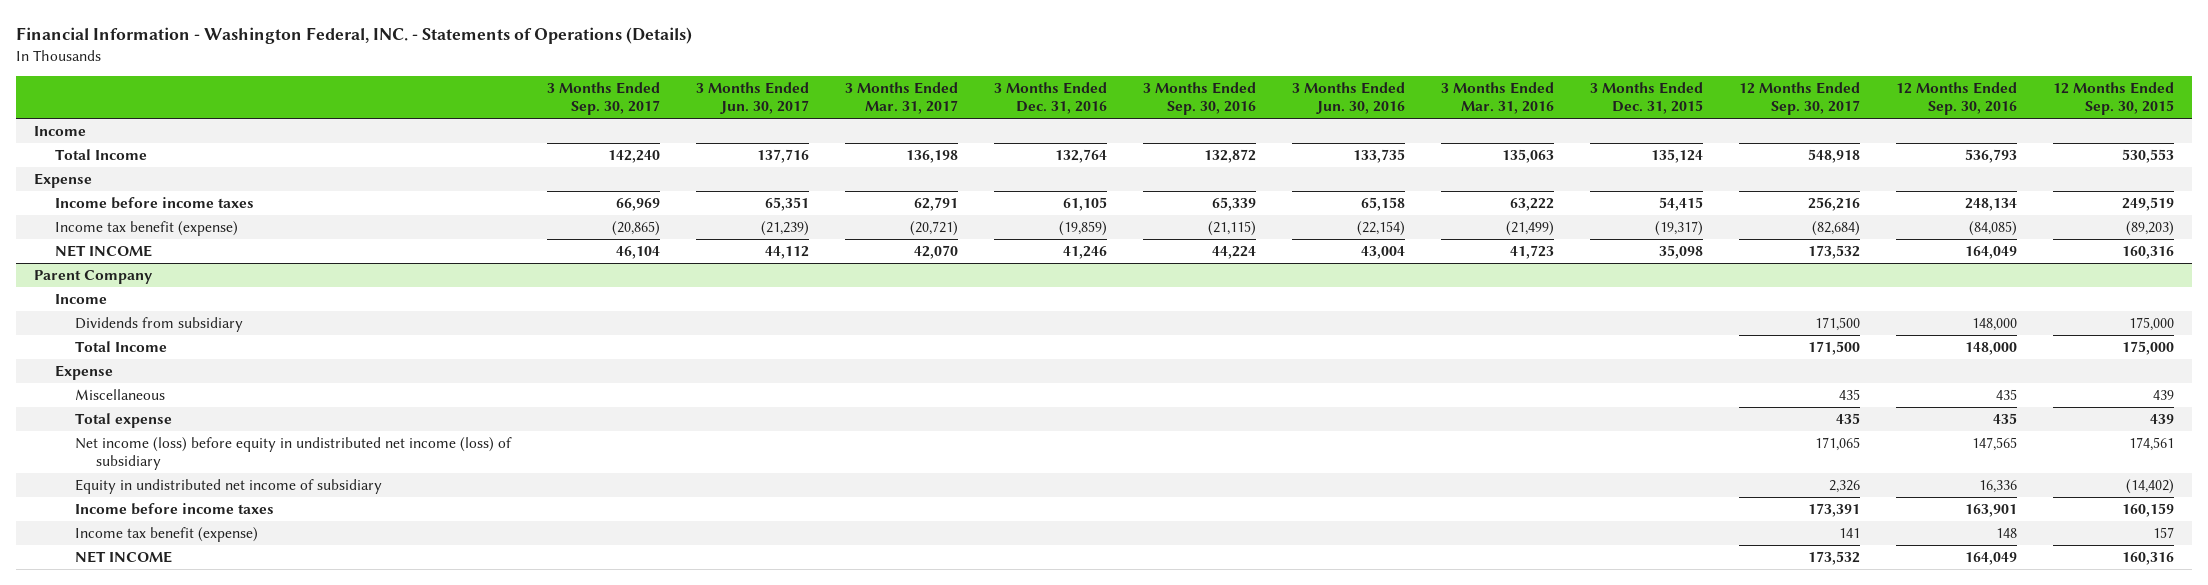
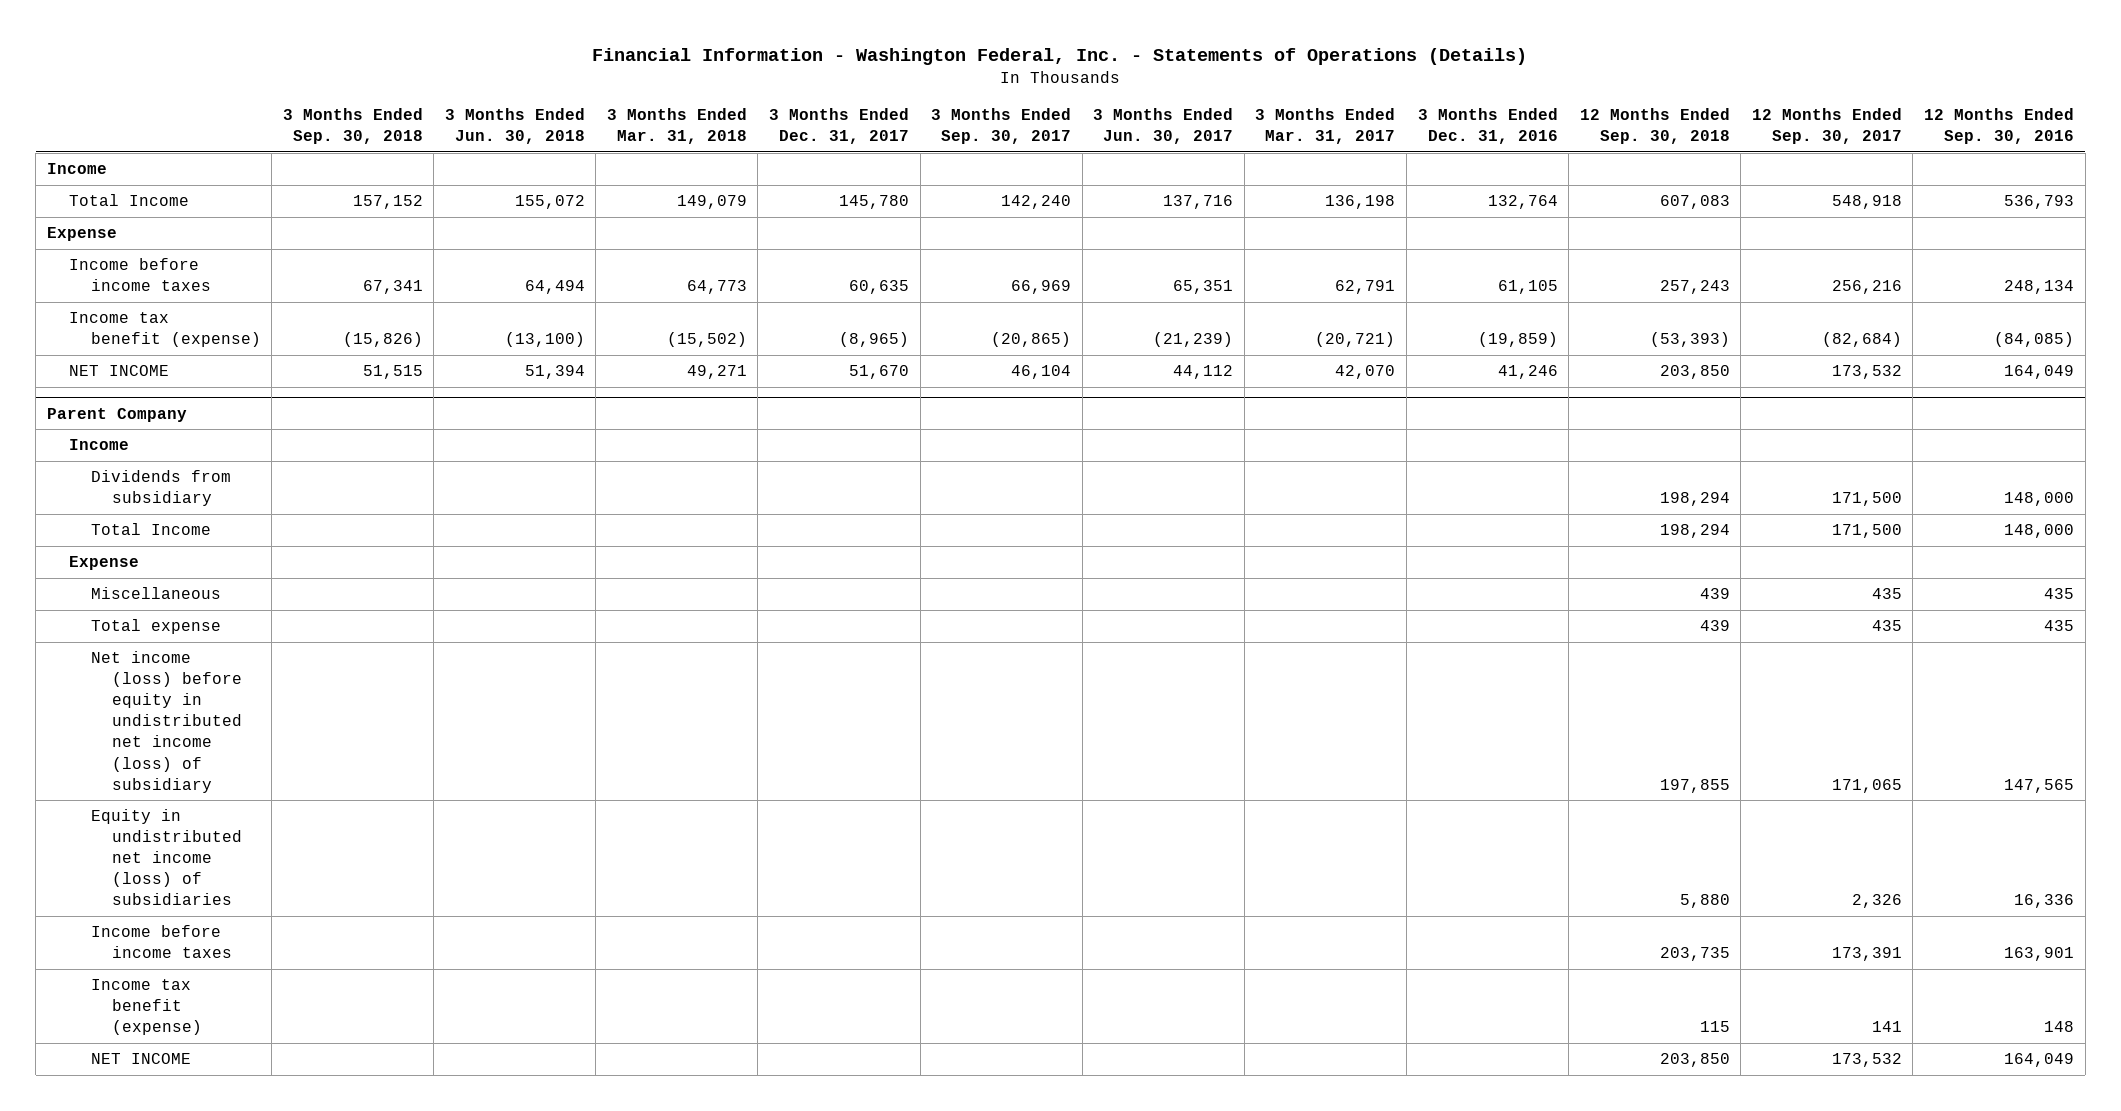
[15,26,692,44] Financial Information - Washington Federal, INC. - Statements of Operations (Details) -> [592,47,1528,65] Financial Information - Washington Federal, Inc. - Statements of Operations (Details)
[1143,81,1257,116] 3 Months Ended Sep. 30, 2016 -> none
[1292,81,1406,115] 3 Months Ended Jun. 30, 2016 -> none
[1441,81,1555,115] 3 Months Ended Mar. 31, 2016 -> none
[1590,81,1704,115] 3 Months Ended Dec. 31, 2015 -> none
[2052,81,2174,116] 12 Months Ended Sep. 30, 2015 -> none
none -> [282,108,423,145] 3 Months Ended Sep. 30, 2018
none -> [444,108,585,145] 3 Months Ended Jun. 30, 2018
none -> [606,108,747,145] 3 Months Ended Mar. 31, 2018
none -> [769,108,910,145] 3 Months Ended Dec. 31, 2017
none -> [1579,108,1730,145] 12 Months Ended Sep. 30, 2018
[75,478,383,494] Equity in undistributed net income of subsidiary -> [90,809,243,906] Equity in undistributed net income (loss) of subsidiaries

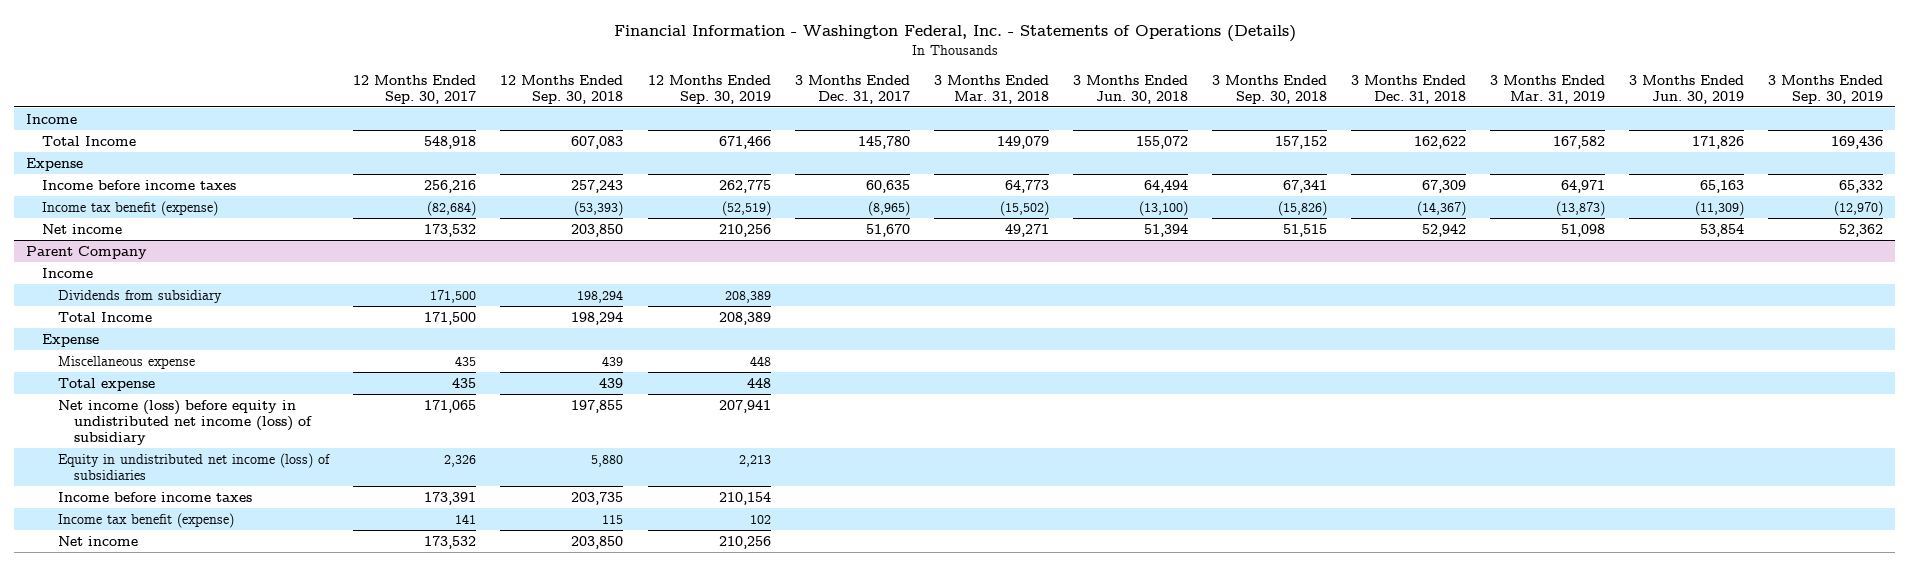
[931,108,1072,145] 3 Months Ended Sep. 30, 2017 -> none
[1093,108,1234,145] 3 Months Ended Jun. 30, 2017 -> none
[1255,108,1396,145] 3 Months Ended Mar. 31, 2017 -> none
[1417,108,1558,145] 3 Months Ended Dec. 31, 2016 -> none
[1923,108,2074,145] 12 Months Ended Sep. 30, 2016 -> none
none -> [647,74,771,104] 12 Months Ended Sep. 30, 2019
none -> [1350,74,1466,104] 3 Months Ended Dec. 31, 2018
none -> [1489,74,1605,104] 3 Months Ended Mar. 31, 2019
none -> [1628,74,1744,104] 3 Months Ended Jun. 30, 2019
none -> [1767,74,1883,104] 3 Months Ended Sep. 30, 2019
[68,365,169,377] NET INCOME -> [42,223,123,234] Net income
[90,587,221,600] Miscellaneous -> [58,355,196,369] Miscellaneous expense
[90,1053,191,1065] NET INCOME -> [58,535,139,546] Net income

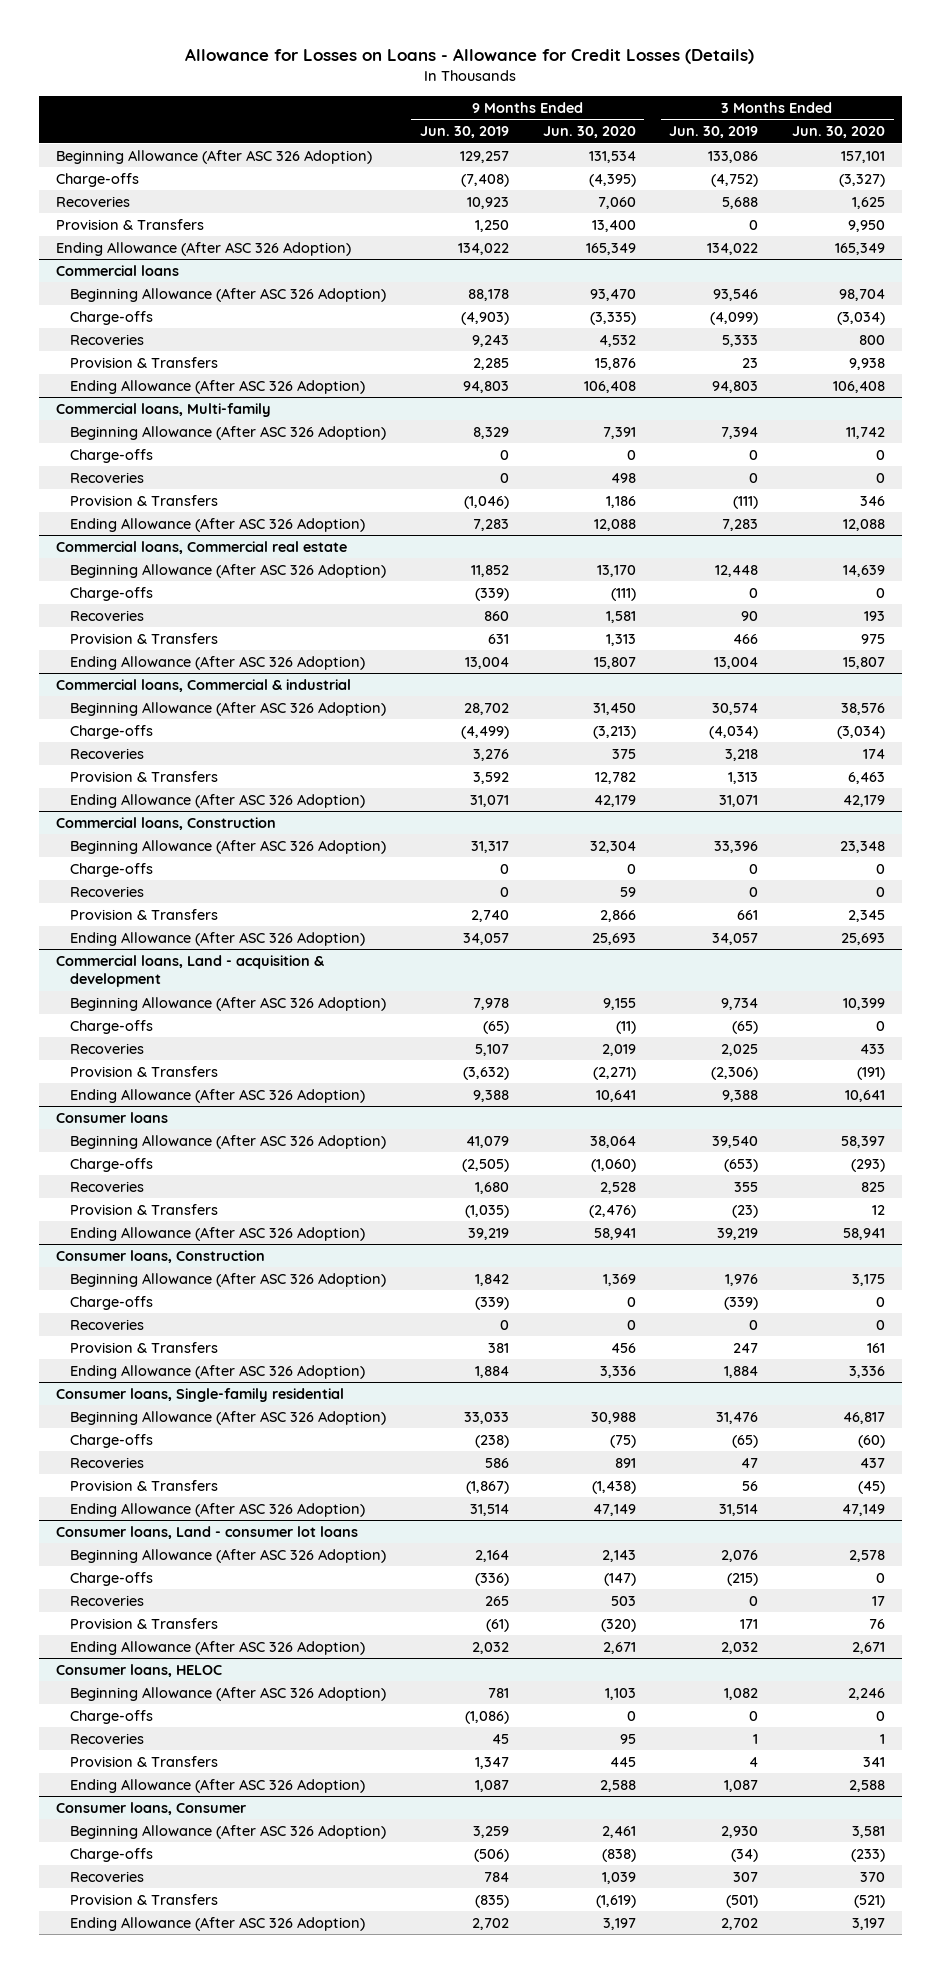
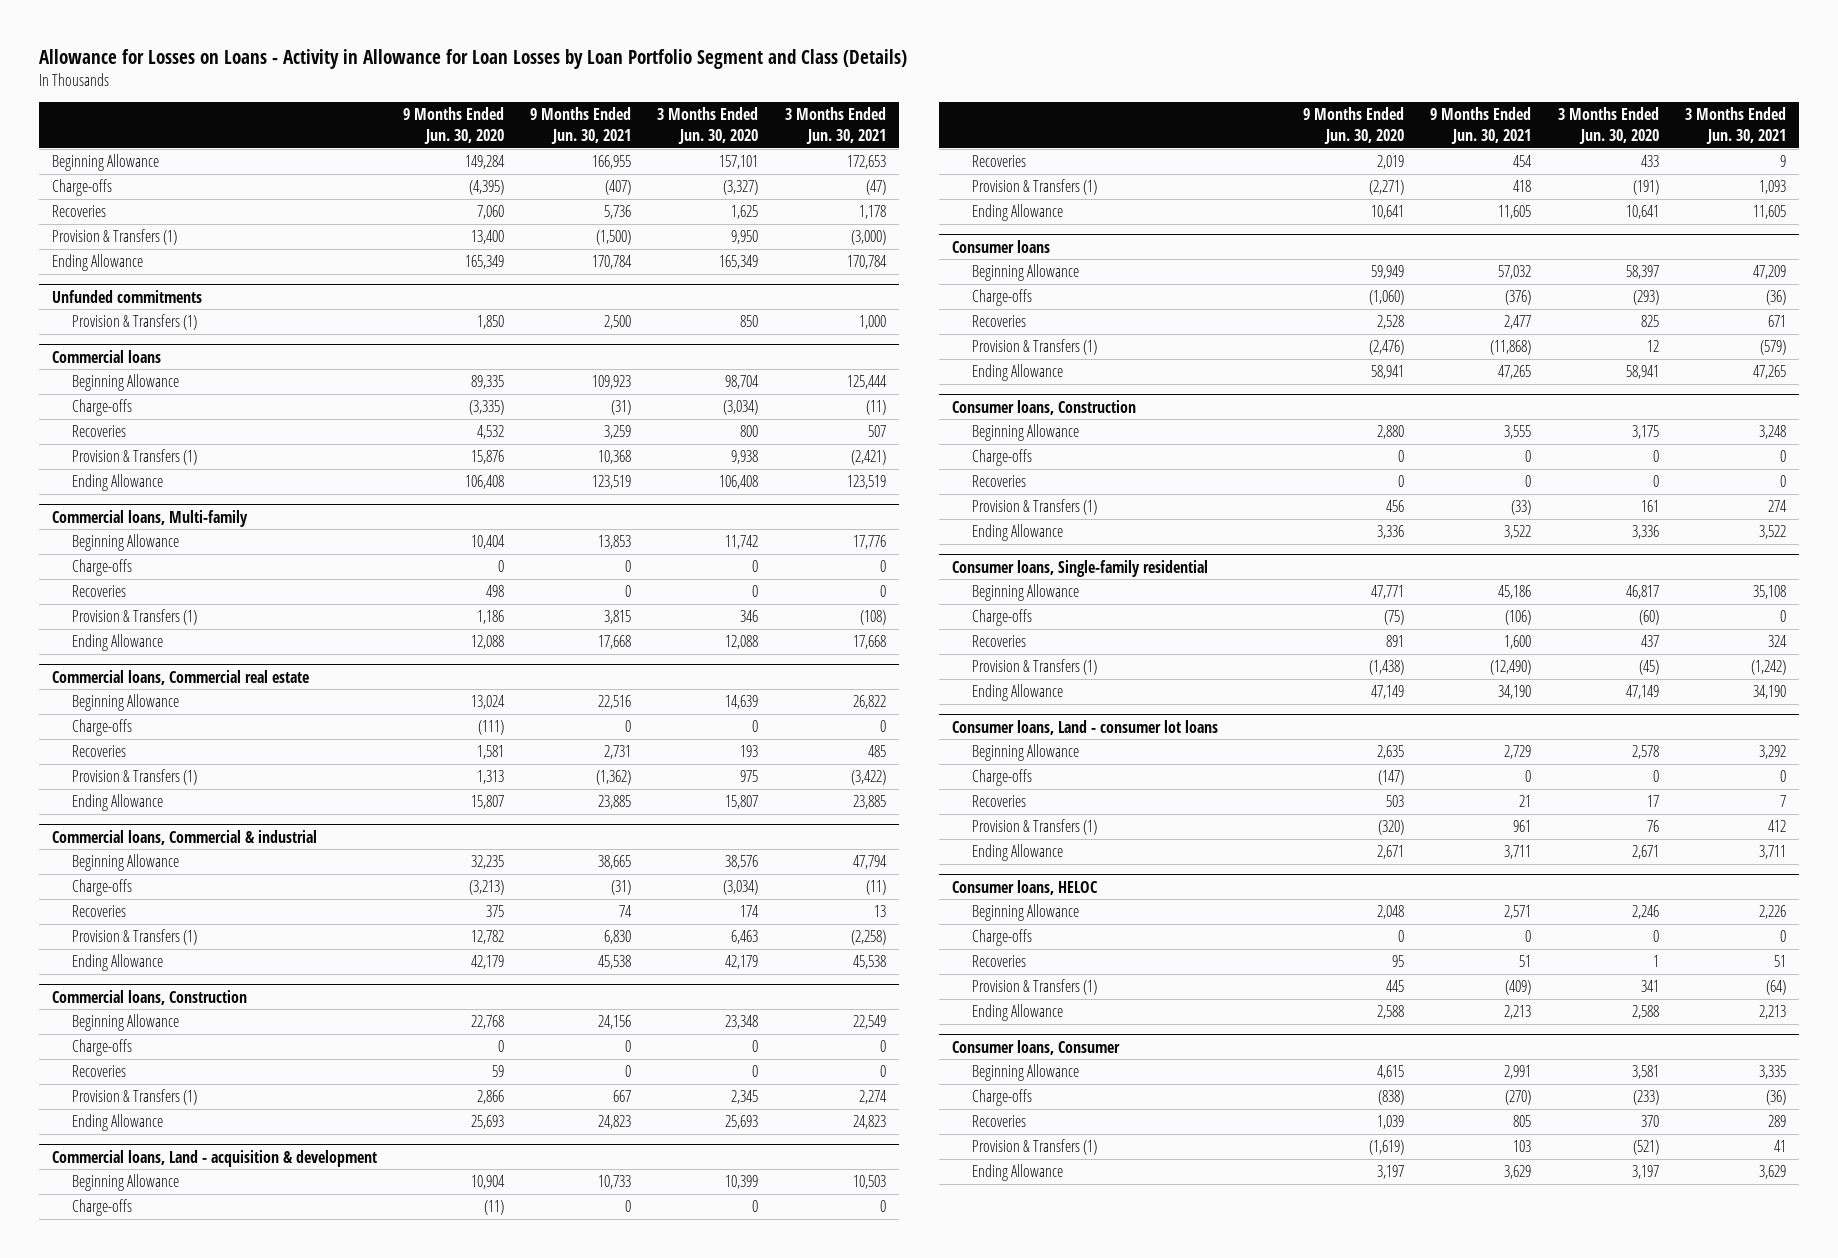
[185,48,755,65] Allowance for Losses on Loans - Allowance for Credit Losses (Details) -> [38,49,907,70] Allowance for Losses on Loans - Activity in Allowance for Loan Losses by Loan Portfolio Segment and Class (Details)
[419,126,509,139] Jun. 30, 2019 -> none
[669,126,759,139] Jun. 30, 2019 -> none
none -> [530,107,632,145] 9 Months Ended Jun. 30, 2021
none -> [784,107,886,145] 3 Months Ended Jun. 30, 2021
[55,149,372,164] Beginning Allowance (After ASC 326 Adoption) -> [51,154,159,172] Beginning Allowance
[588,150,636,163] 131,534 -> [465,155,506,170] 149,284
[55,218,204,230] Provision & Transfers -> [51,229,177,246] Provision & Transfers (1)
[55,241,351,256] Ending Allowance (After ASC 326 Adoption) -> [51,254,143,272] Ending Allowance
none -> [51,289,202,303] Unfunded commitments
none -> [72,314,198,331] Provision & Transfers (1)
[69,287,386,302] Beginning Allowance (After ASC 326 Adoption) -> [72,374,180,392] Beginning Allowance
[589,288,636,301] 93,470 -> [471,375,505,390] 89,335
[69,356,218,368] Provision & Transfers -> [72,449,198,466] Provision & Transfers (1)
[69,379,365,394] Ending Allowance (After ASC 326 Adoption) -> [72,474,164,492] Ending Allowance
[69,425,386,440] Beginning Allowance (After ASC 326 Adoption) -> [72,534,180,552] Beginning Allowance
[602,426,636,439] 7,391 -> [471,535,506,550] 10,404
[69,494,218,506] Provision & Transfers -> [72,609,198,626] Provision & Transfers (1)
[69,517,365,532] Ending Allowance (After ASC 326 Adoption) -> [72,634,164,652] Ending Allowance
[69,563,386,578] Beginning Allowance (After ASC 326 Adoption) -> [72,694,180,712] Beginning Allowance
[596,564,636,577] 13,170 -> [471,695,506,710] 13,024
[69,632,218,644] Provision & Transfers -> [72,769,198,786] Provision & Transfers (1)
[69,655,365,670] Ending Allowance (After ASC 326 Adoption) -> [72,794,164,812] Ending Allowance
[69,701,386,716] Beginning Allowance (After ASC 326 Adoption) -> [72,854,180,872] Beginning Allowance
[592,702,636,715] 31,450 -> [471,855,505,870] 32,235
[69,770,218,782] Provision & Transfers -> [72,929,198,946] Provision & Transfers (1)
[69,793,365,808] Ending Allowance (After ASC 326 Adoption) -> [72,954,164,972] Ending Allowance
[69,839,386,854] Beginning Allowance (After ASC 326 Adoption) -> [72,1014,180,1032] Beginning Allowance
[589,840,636,853] 32,304 -> [471,1015,505,1030] 22,768
[69,908,218,920] Provision & Transfers -> [72,1089,198,1106] Provision & Transfers (1)
[69,931,365,946] Ending Allowance (After ASC 326 Adoption) -> [72,1114,164,1132] Ending Allowance
[69,996,386,1011] Beginning Allowance (After ASC 326 Adoption) -> [72,1174,180,1192] Beginning Allowance
[602,997,636,1010] 9,155 -> [471,1175,506,1190] 10,904
[69,1065,218,1077] Provision & Transfers -> [972,179,1098,196] Provision & Transfers (1)
[69,1088,365,1103] Ending Allowance (After ASC 326 Adoption) -> [972,204,1064,222] Ending Allowance
[69,1134,386,1149] Beginning Allowance (After ASC 326 Adoption) -> [972,264,1080,282] Beginning Allowance
[589,1135,636,1148] 38,064 -> [1371,265,1405,280] 59,949
[69,1203,218,1215] Provision & Transfers -> [972,339,1098,356] Provision & Transfers (1)
[69,1226,365,1241] Ending Allowance (After ASC 326 Adoption) -> [972,364,1064,382] Ending Allowance
[69,1272,386,1287] Beginning Allowance (After ASC 326 Adoption) -> [972,424,1080,442] Beginning Allowance
[602,1273,636,1286] 1,369 -> [1377,425,1405,440] 2,880
[69,1341,218,1353] Provision & Transfers -> [972,499,1098,516] Provision & Transfers (1)
[69,1364,365,1379] Ending Allowance (After ASC 326 Adoption) -> [972,524,1064,542] Ending Allowance
[69,1410,386,1425] Beginning Allowance (After ASC 326 Adoption) -> [972,584,1080,602] Beginning Allowance
[590,1411,636,1424] 30,988 -> [1371,585,1405,600] 47,771
[69,1479,218,1491] Provision & Transfers -> [972,659,1098,676] Provision & Transfers (1)
[69,1502,365,1517] Ending Allowance (After ASC 326 Adoption) -> [972,684,1064,702] Ending Allowance
[69,1548,386,1563] Beginning Allowance (After ASC 326 Adoption) -> [972,744,1080,762] Beginning Allowance
[601,1549,636,1562] 2,143 -> [1377,745,1405,760] 2,635
[69,1617,218,1629] Provision & Transfers -> [972,819,1098,836] Provision & Transfers (1)
[69,1640,365,1655] Ending Allowance (After ASC 326 Adoption) -> [972,844,1064,862] Ending Allowance
[69,1686,386,1701] Beginning Allowance (After ASC 326 Adoption) -> [972,904,1080,922] Beginning Allowance
[604,1687,636,1700] 1,103 -> [1377,905,1405,920] 2,048
[69,1755,218,1767] Provision & Transfers -> [972,979,1098,996] Provision & Transfers (1)
[69,1778,365,1793] Ending Allowance (After ASC 326 Adoption) -> [972,1004,1064,1022] Ending Allowance
[69,1824,386,1839] Beginning Allowance (After ASC 326 Adoption) -> [972,1064,1080,1082] Beginning Allowance
[601,1825,636,1838] 2,461 -> [1377,1065,1405,1080] 4,615
[69,1893,218,1905] Provision & Transfers -> [972,1139,1098,1156] Provision & Transfers (1)
[69,1916,365,1931] Ending Allowance (After ASC 326 Adoption) -> [972,1164,1064,1182] Ending Allowance

